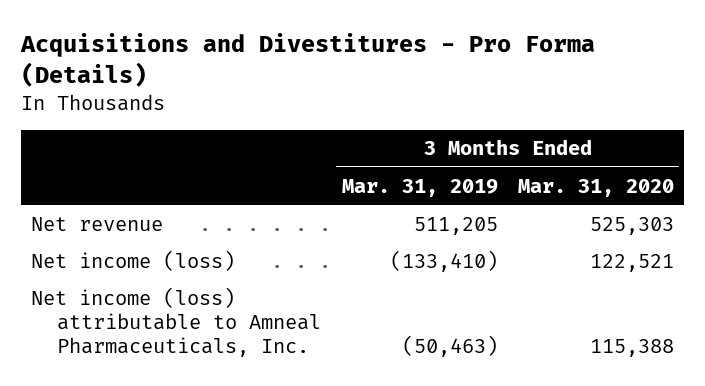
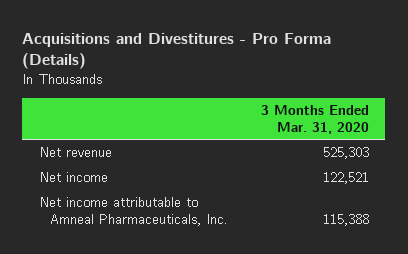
[341,178,498,197] Mar. 31, 2019 -> none
[31,249,236,271] Net income (loss) -> [38,172,108,183] Net income
[31,286,322,358] Net income (loss) attributable to Amneal Pharmaceuticals, Inc. -> [38,197,228,226] Net income attributable to Amneal Pharmaceuticals, Inc.

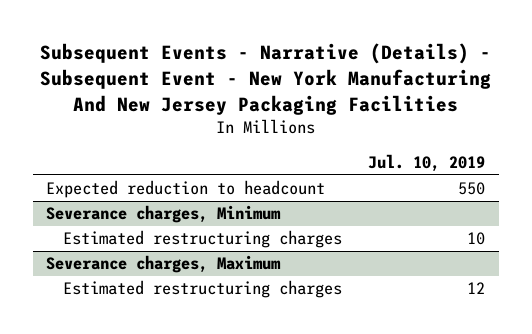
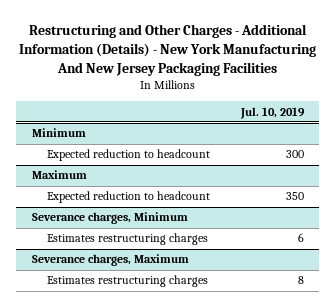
[39,42,491,115] Subsequent Events - Narrative (Details) - Subsequent Event - New York Manufacturing And New Jersey Packaging Facilities -> [18,24,316,76] Restructuring and Other Charges - Additional Information (Details) - New York Manufacturing And New Jersey Packaging Facilities
none -> [31,128,86,138] Minimum
[458,182,486,196] 550 -> [285,150,304,159] 300
none -> [31,170,87,180] Maximum
none -> [46,191,210,204] Expected reduction to headcount
[62,230,342,249] Estimated restructuring charges -> [46,233,208,246] Estimates restructuring charges
[467,232,486,246] 10 -> [297,233,304,243] 6
[62,280,342,299] Estimated restructuring charges -> [46,275,208,288] Estimates restructuring charges
[467,282,486,295] 12 -> [297,276,304,285] 8

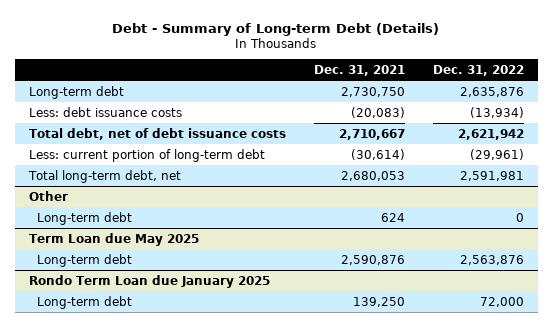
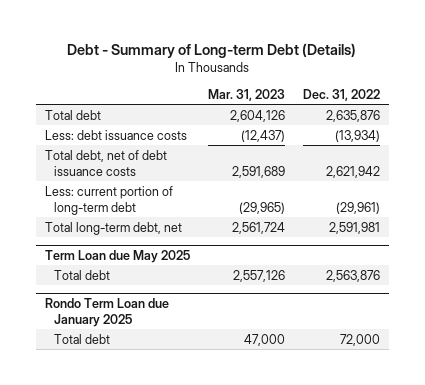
[313,64,405,76] Dec. 31, 2021 -> none
none -> [207,88,285,101] Mar. 31, 2023
[28,85,124,99] Long-term debt -> [44,109,101,120] Total debt
[28,190,68,201] Other -> none
[37,211,133,225] Long-term debt -> none
[37,253,133,267] Long-term debt -> [53,269,110,280] Total debt
[37,295,133,309] Long-term debt -> [53,333,110,344] Total debt

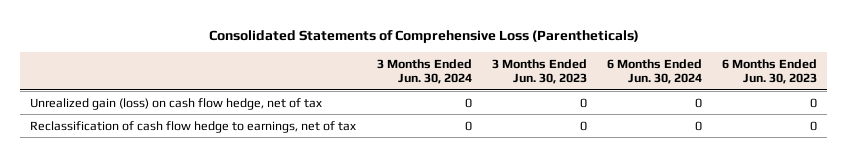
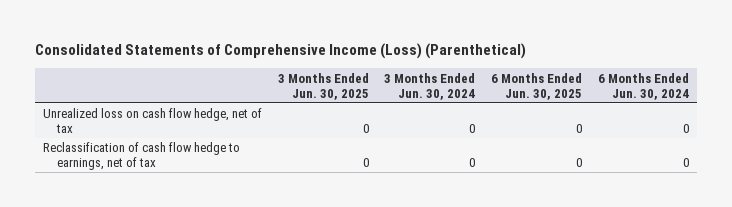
[208,29,639,43] Consolidated Statements of Comprehensive Loss (Parentheticals) -> [34,43,526,60] Consolidated Statements of Comprehensive Income (Loss) (Parenthetical)
[491,58,587,84] 3 Months Ended Jun. 30, 2023 -> none
[722,58,818,84] 6 Months Ended Jun. 30, 2023 -> none
none -> [277,72,369,100] 3 Months Ended Jun. 30, 2025
none -> [491,72,583,100] 6 Months Ended Jun. 30, 2025
[30,97,323,110] Unrealized gain (loss) on cash flow hedge, net of tax -> [42,108,262,134] Unrealized loss on cash flow hedge, net of tax

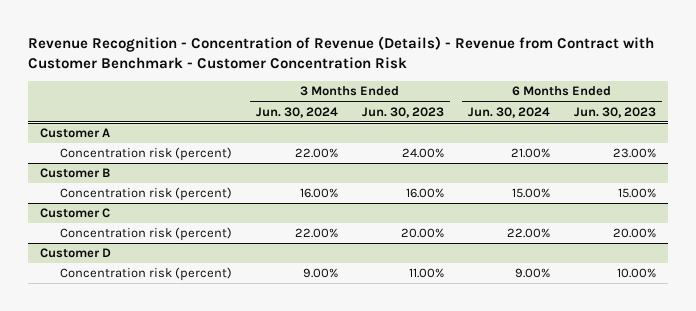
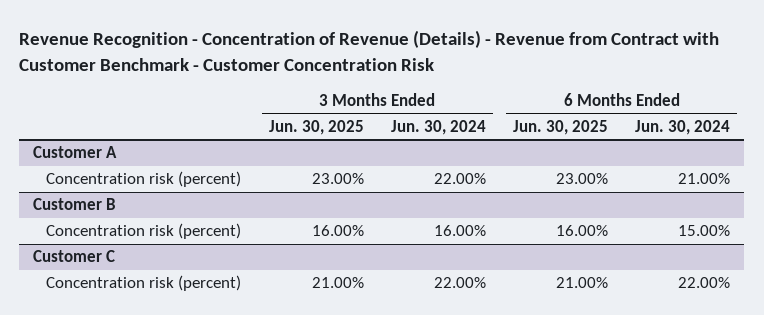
[361,106,444,118] Jun. 30, 2023 -> none
[573,106,656,118] Jun. 30, 2023 -> none
none -> [268,119,364,135] Jun. 30, 2025
none -> [513,119,609,135] Jun. 30, 2025
[40,248,112,259] Customer D -> none
[59,267,232,282] Concentration risk (percent) -> none

